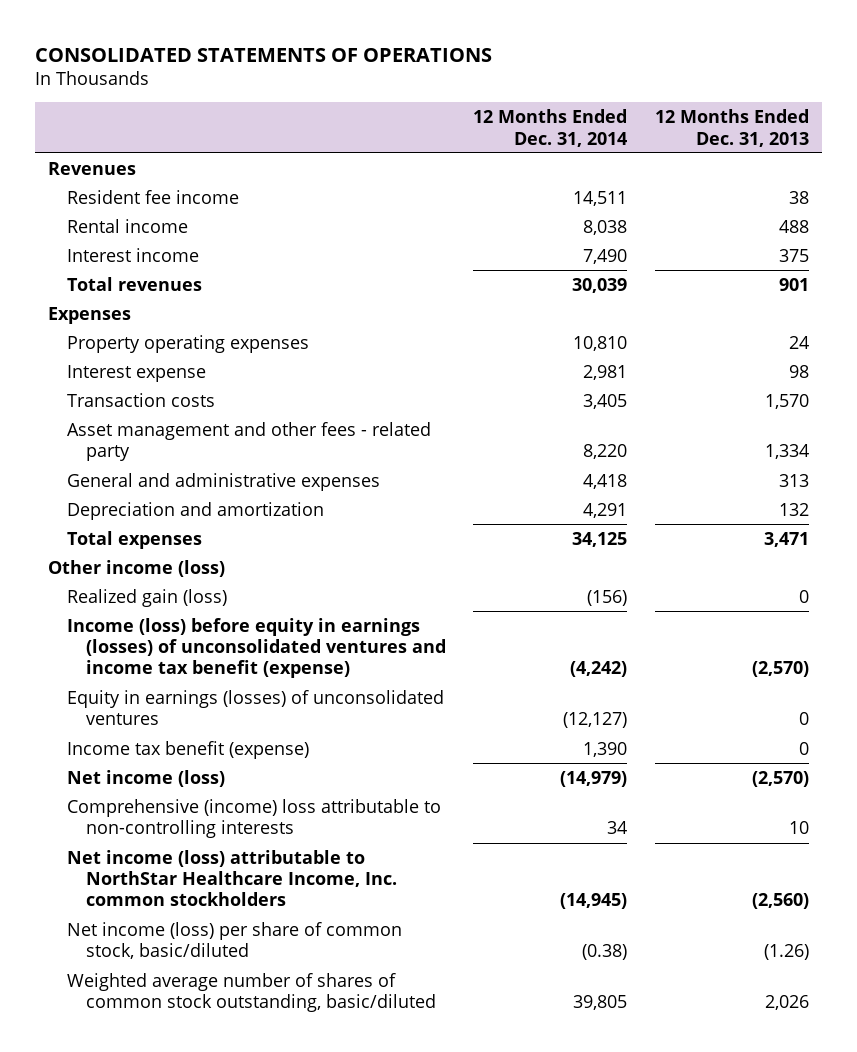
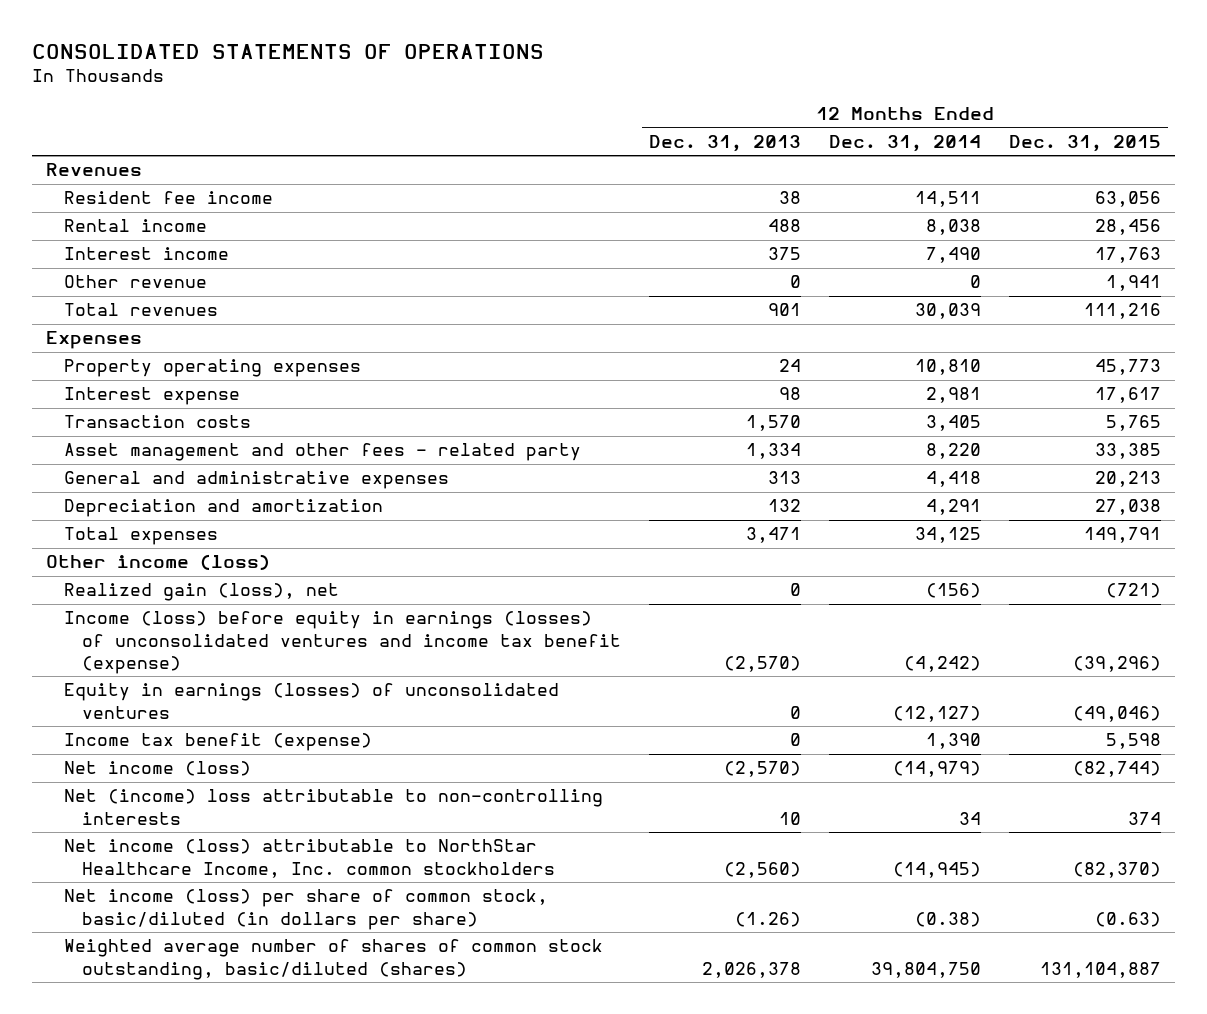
none -> [1009,134,1162,152] Dec. 31, 2015
none -> [64,275,208,289] Other revenue
[67,588,228,607] Realized gain (loss) -> [64,583,340,602] Realized gain (loss), net
[67,798,442,839] Comprehensive (income) loss attributable to non-controlling interests -> [64,789,604,825] Net (income) loss attributable to non-controlling interests
[67,921,403,960] Net income (loss) per share of common stock, basic/diluted -> [64,889,549,930] Net income (loss) per share of common stock, basic/diluted (in dollars per share)
[67,972,437,1013] Weighted average number of shares of common stock outstanding, basic/diluted -> [64,939,604,980] Weighted average number of shares of common stock outstanding, basic/diluted (shares)
[573,995,628,1011] 39,805 -> [871,961,982,978] 39,804,750
[764,995,809,1011] 2,026 -> [702,961,802,978] 2,026,378

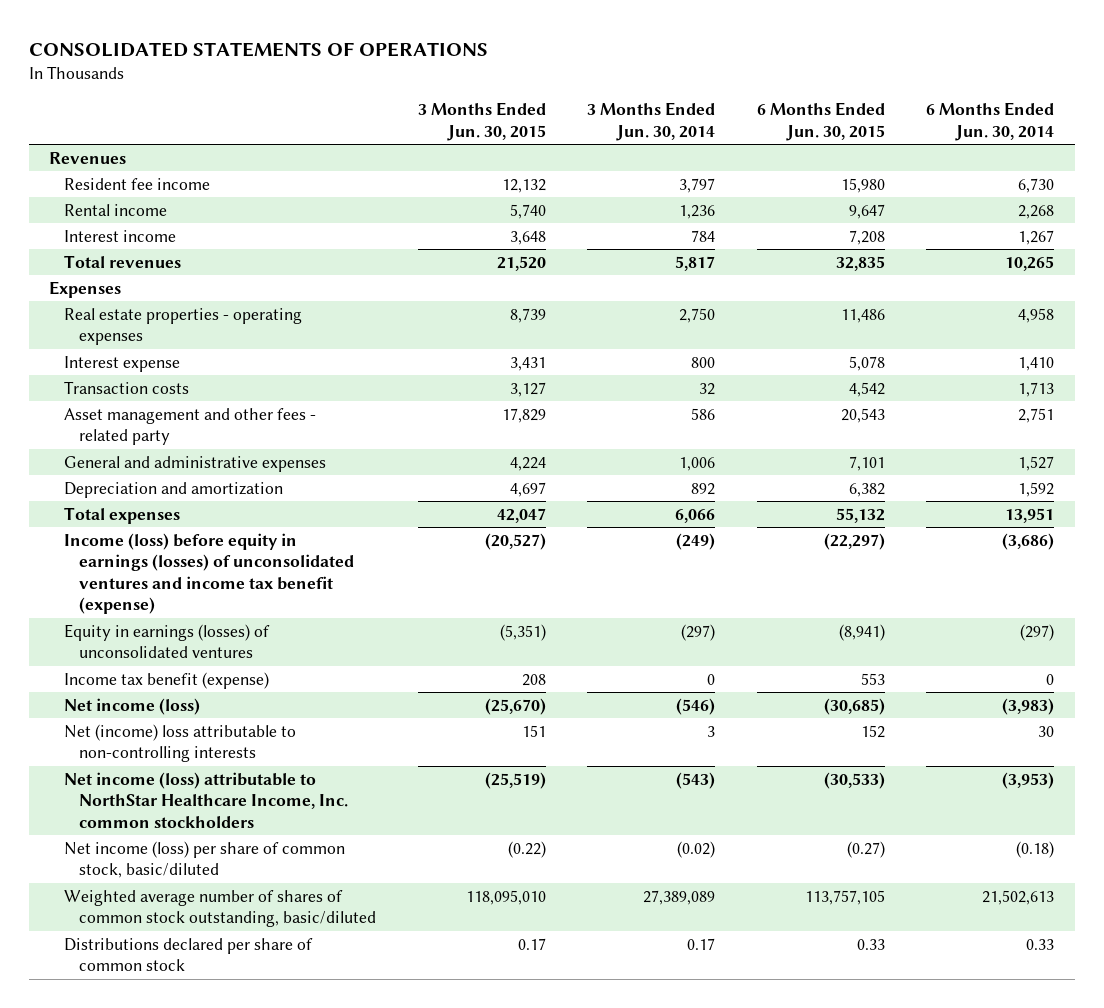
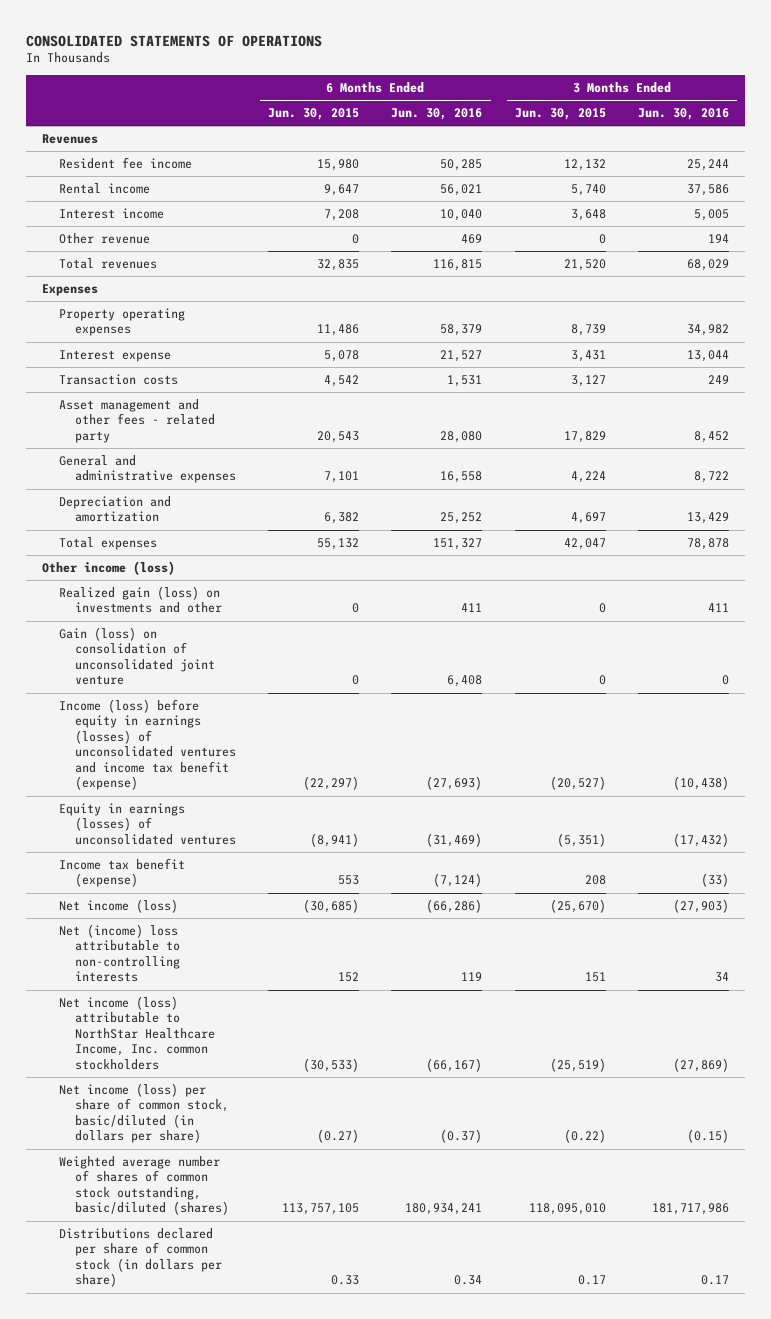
[587,102,716,141] 3 Months Ended Jun. 30, 2014 -> none
[926,102,1055,141] 6 Months Ended Jun. 30, 2014 -> none
none -> [391,108,483,121] Jun. 30, 2016
none -> [637,108,729,121] Jun. 30, 2016
none -> [58,232,150,244] Other revenue
[64,307,303,346] Real estate properties - operating expenses -> [58,307,185,337] Property operating expenses
none -> [42,560,176,575] Other income (loss)
none -> [58,585,222,614] Realized gain (loss) on investments and other
none -> [58,626,215,686] Gain (loss) on consolidation of unconsolidated joint venture
[64,840,346,879] Net income (loss) per share of common stock, basic/diluted -> [58,1082,229,1144] Net income (loss) per share of common stock, basic/diluted (in dollars per share)
[64,889,377,928] Weighted average number of shares of common stock outstanding, basic/diluted -> [58,1155,229,1216] Weighted average number of shares of common stock outstanding, basic/diluted (shares)
[64,937,314,972] Distributions declared per share of common stock -> [58,1227,222,1288] Distributions declared per share of common stock (in dollars per share)

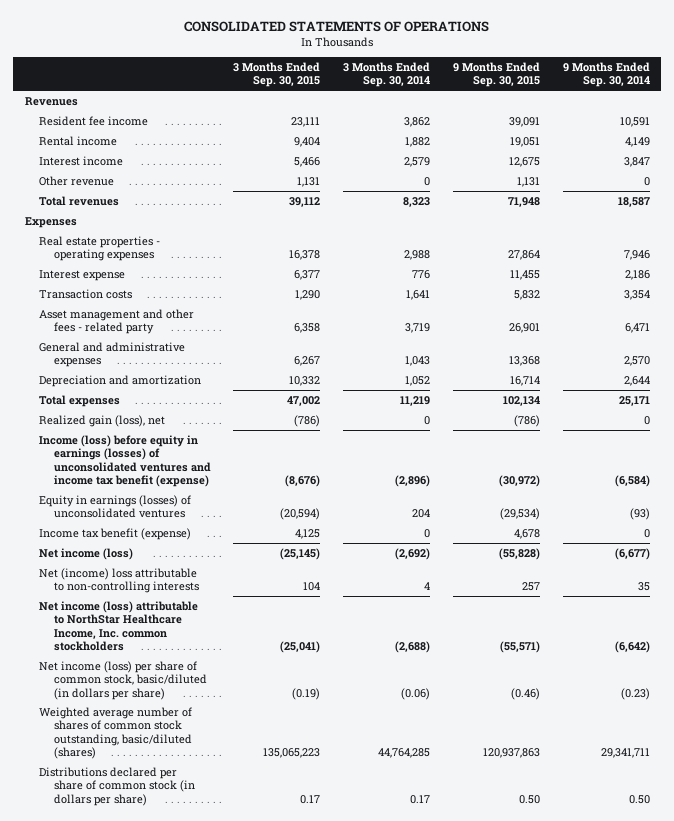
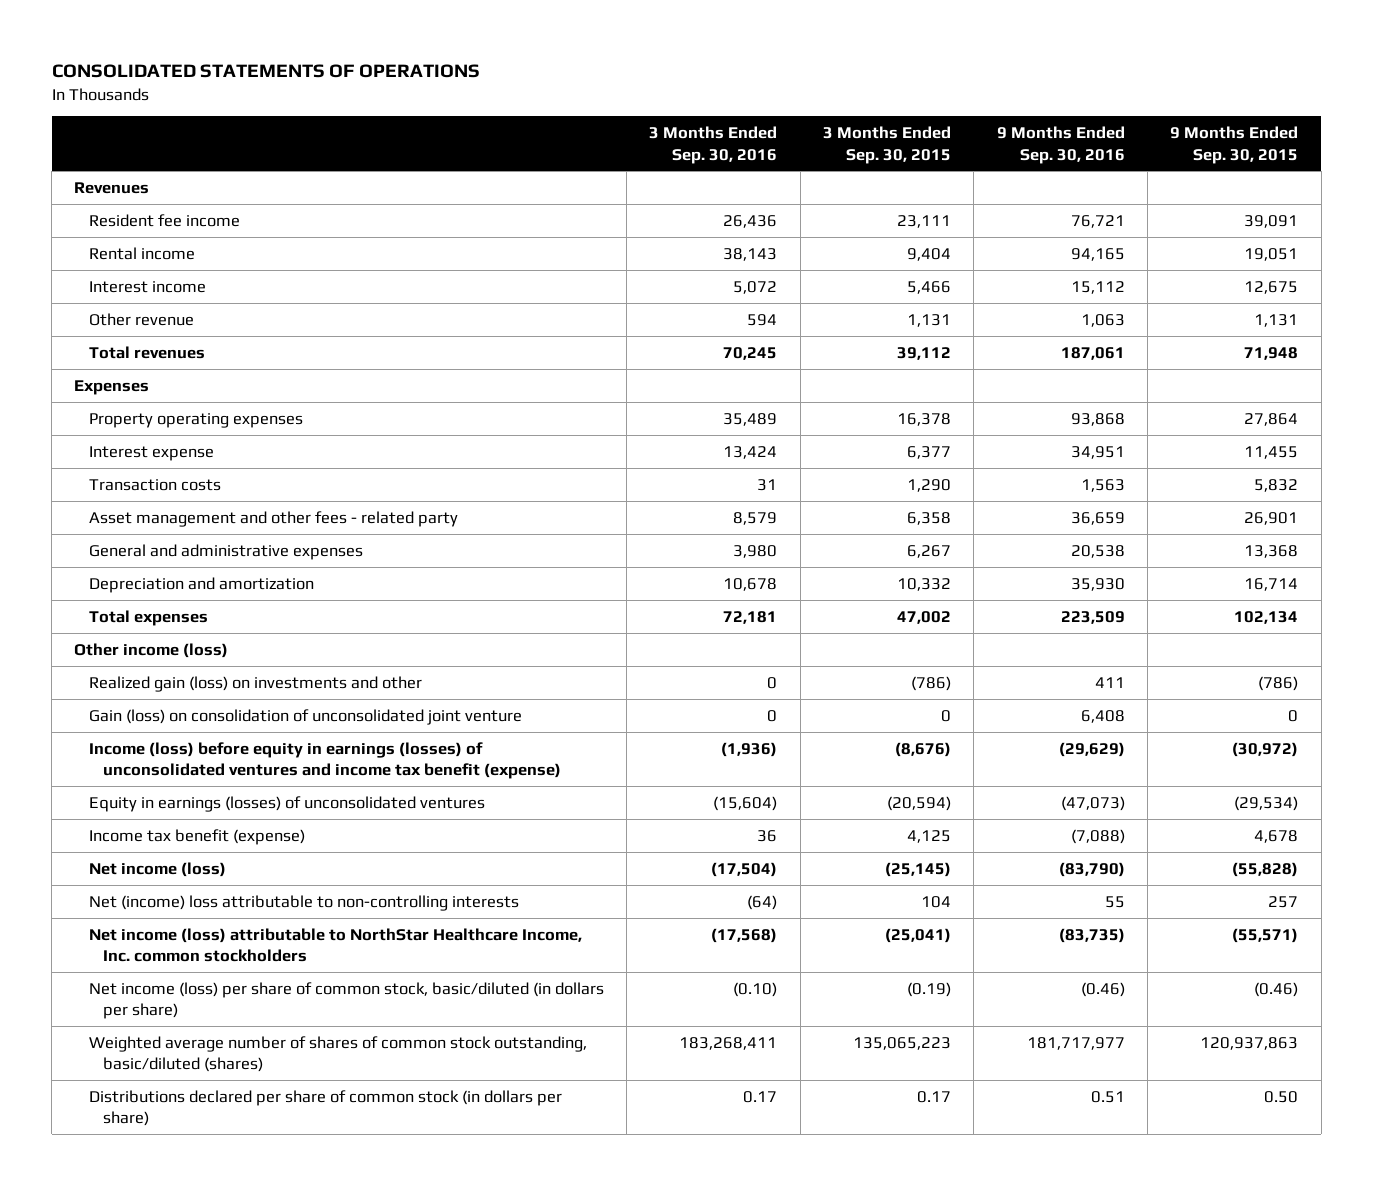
[343,62,431,88] 3 Months Ended Sep. 30, 2014 -> none
[562,62,650,88] 9 Months Ended Sep. 30, 2014 -> none
none -> [649,126,778,164] 3 Months Ended Sep. 30, 2016
none -> [996,126,1125,164] 9 Months Ended Sep. 30, 2016
[39,235,161,262] Real estate properties - operating expenses -> [88,412,303,428] Property operating expenses
none -> [74,642,229,658] Other income (loss)
[39,414,166,427] Realized gain (loss), net -> [88,675,422,692] Realized gain (loss) on investments and other
none -> [88,708,522,725] Gain (loss) on consolidation of unconsolidated joint venture

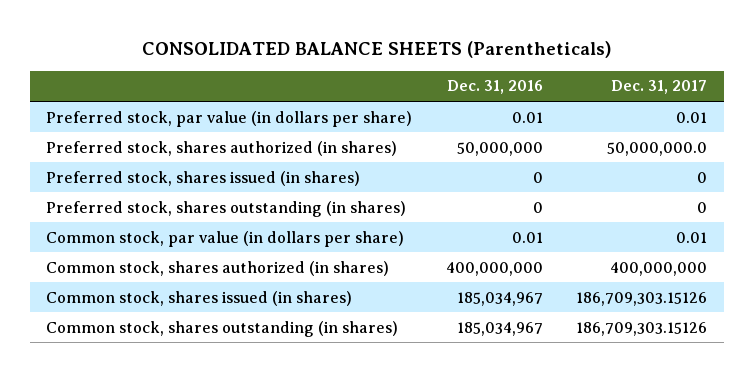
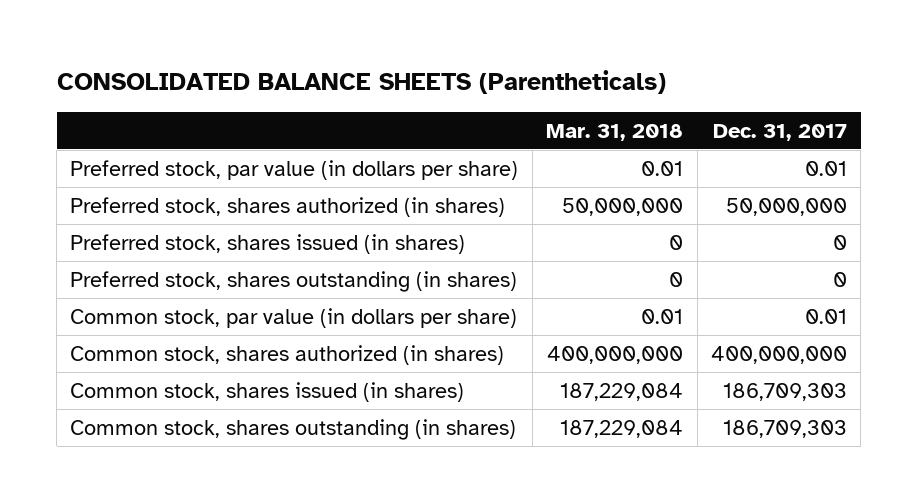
[446,80,543,95] Dec. 31, 2016 -> none
none -> [546,124,684,142] Mar. 31, 2018
[607,141,708,156] 50,000,000.0 -> [726,197,848,216] 50,000,000
[576,291,708,306] 186,709,303.15126 -> [723,382,848,401] 186,709,303
[576,321,708,336] 186,709,303.15126 -> [723,419,848,438] 186,709,303

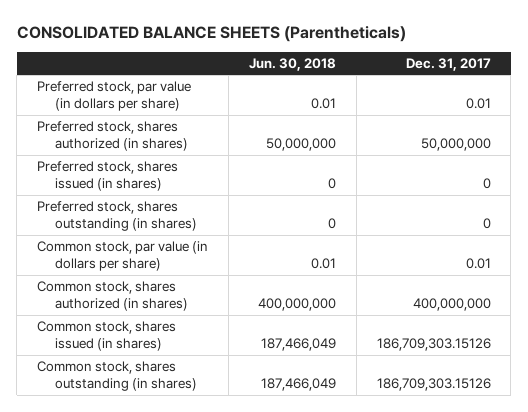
[546,124,684,142] Mar. 31, 2018 -> none
none -> [248,57,336,71] Jun. 30, 2018
[723,382,848,401] 186,709,303 -> [376,338,491,352] 186,709,303.15126
[723,419,848,438] 186,709,303 -> [376,378,491,392] 186,709,303.15126

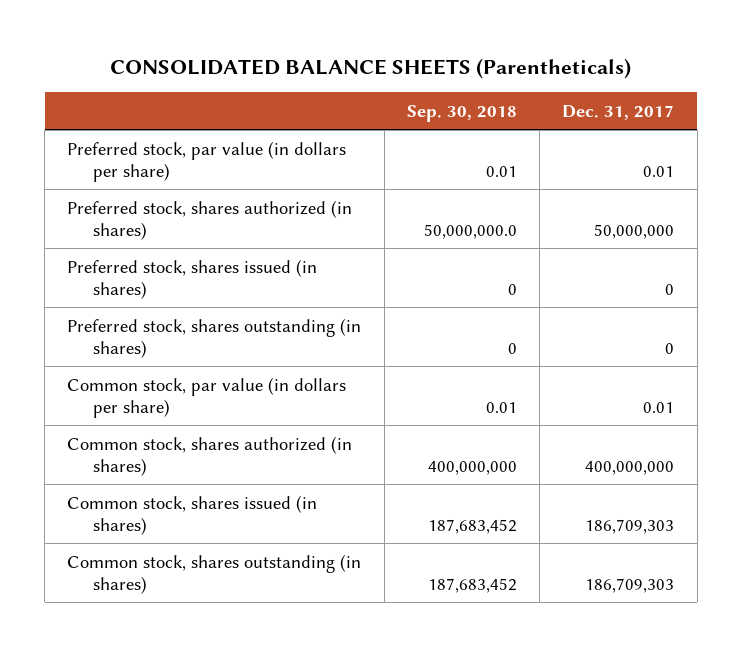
[248,57,336,71] Jun. 30, 2018 -> none
none -> [406,104,517,122] Sep. 30, 2018
[376,338,491,352] 186,709,303.15126 -> [585,518,675,534] 186,709,303
[376,378,491,392] 186,709,303.15126 -> [585,577,675,593] 186,709,303

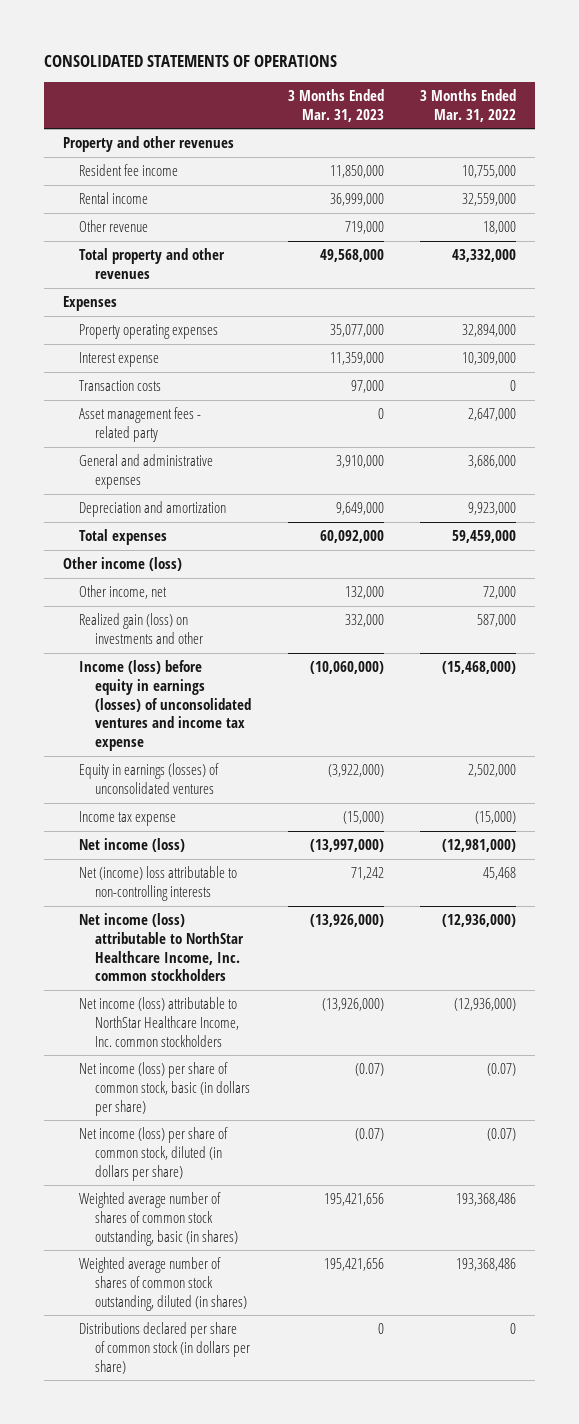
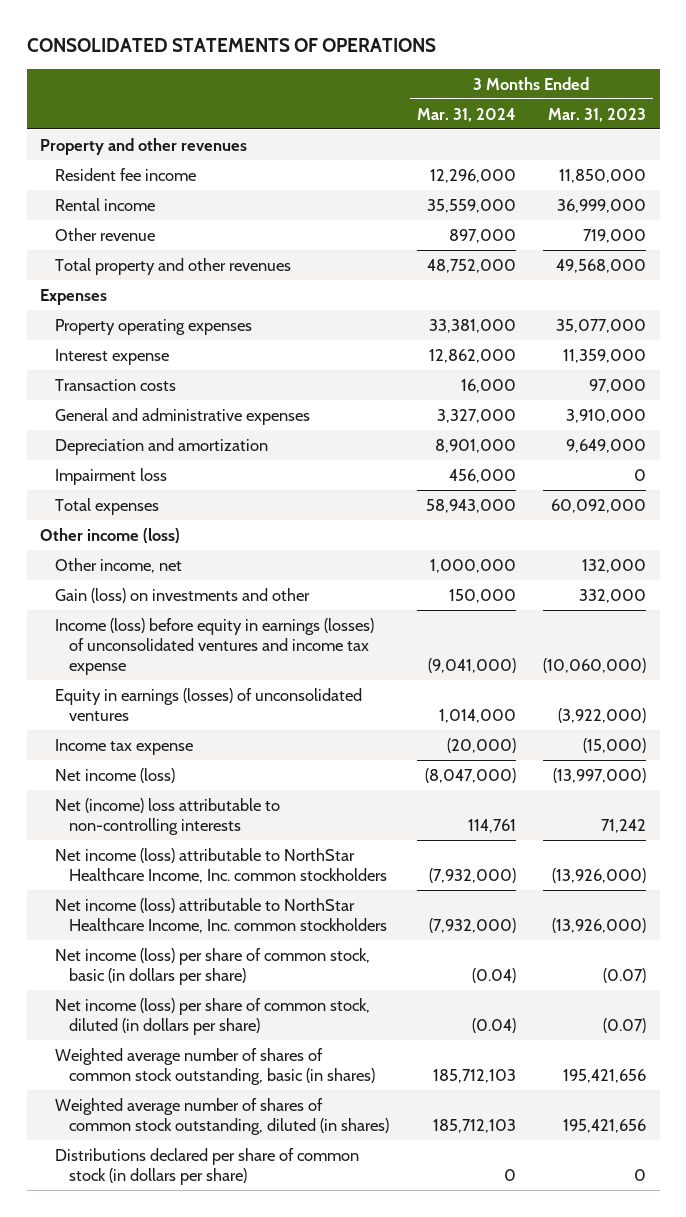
[420,88,517,122] 3 Months Ended Mar. 31, 2022 -> none
none -> [416,107,516,122] Mar. 31, 2024
[78,407,201,442] Asset management fees - related party -> none
none -> [54,467,167,485] Impairment loss
[78,613,203,644] Realized gain (loss) on investments and other -> [54,587,310,603] Gain (loss) on investments and other

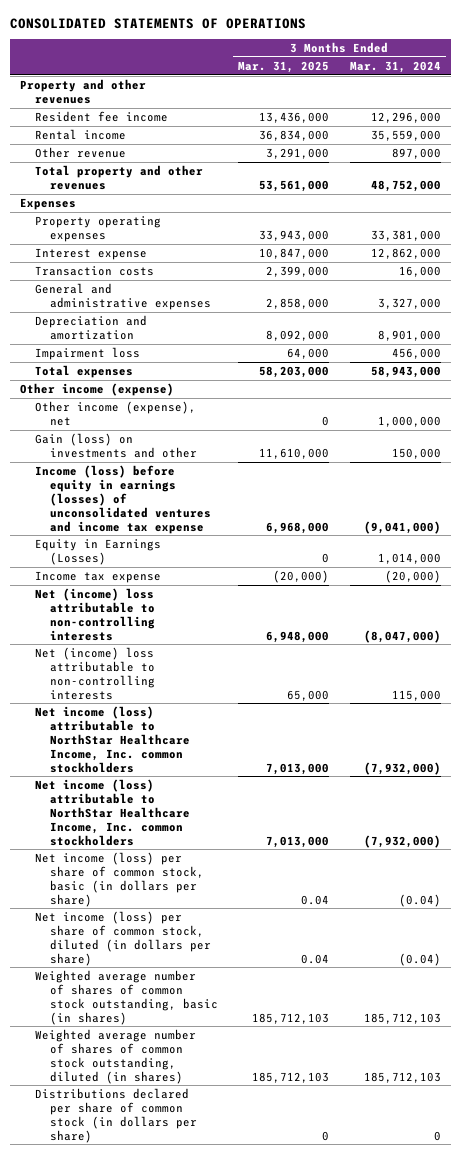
[547,107,646,122] Mar. 31, 2023 -> none
none -> [238,60,330,73] Mar. 31, 2025
[40,527,181,543] Other income (loss) -> [19,382,174,396] Other income (expense)
[54,557,182,573] Other income, net -> [34,400,196,426] Other income (expense), net
[54,687,362,721] Equity in earnings (losses) of unconsolidated ventures -> [34,538,161,565] Equity in Earnings (Losses)
[54,767,175,783] Net income (loss) -> [34,587,155,641] Net (income) loss attributable to non-controlling interests
[467,818,516,833] 114,761 -> [391,689,441,701] 115,000

